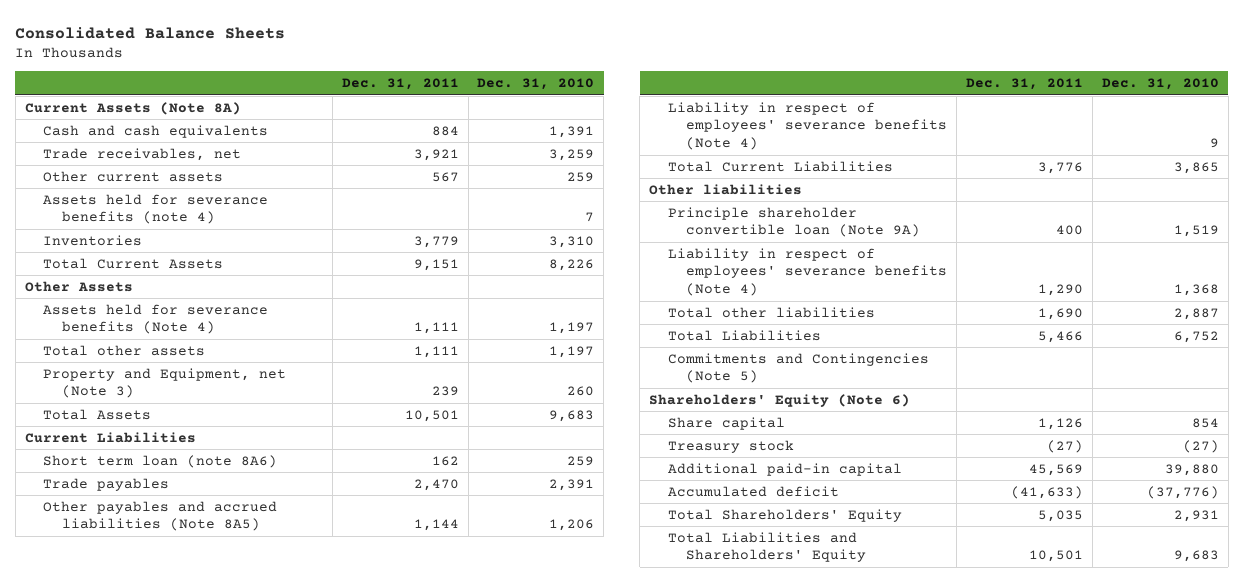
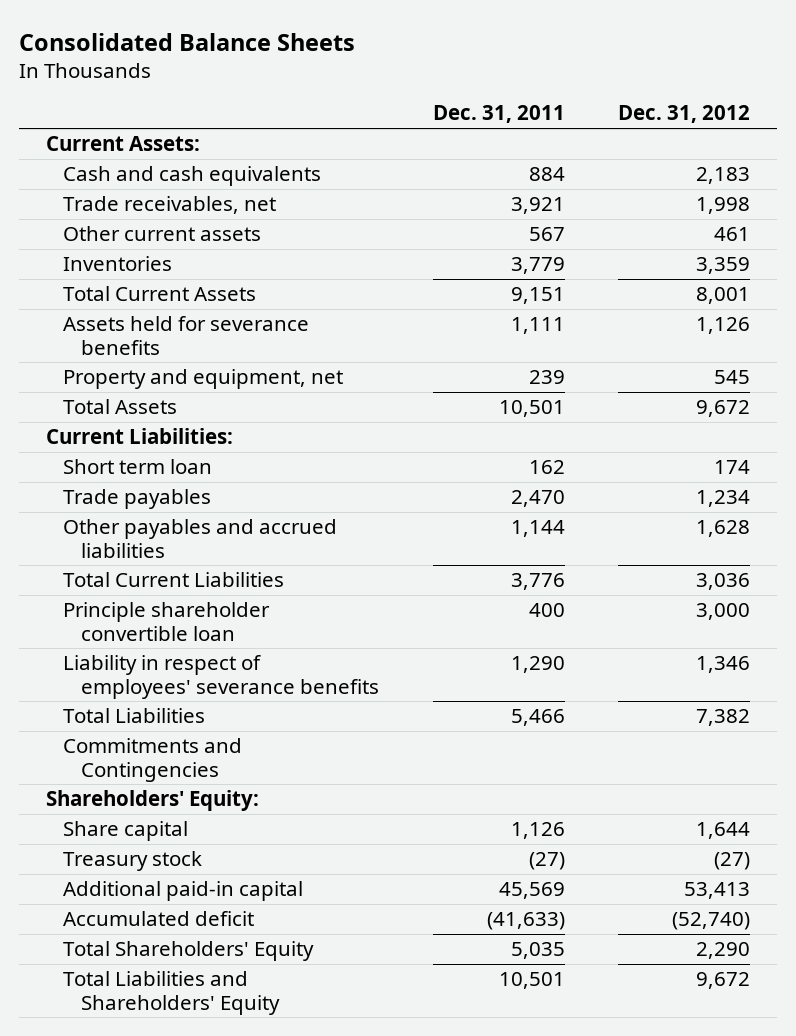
[477,78,595,91] Dec. 31, 2010 -> none
none -> [618,105,751,124] Dec. 31, 2012
[24,101,241,115] Current Assets (Note 8A) -> [45,136,200,152] Current Assets:
[43,193,269,225] Assets held for severance benefits (note 4) -> none
[24,280,133,292] Other Assets -> none
[43,344,206,356] Total other assets -> none
[43,303,269,335] Assets held for severance benefits (Note 4) -> [63,316,310,355] Assets held for severance benefits
[43,367,287,399] Property and Equipment, net (Note 3) -> [63,369,344,390] Property and equipment, net
[24,431,196,443] Current Liabilities -> [45,428,233,445] Current Liabilities:
[43,454,278,468] Short term loan (note 8A6) -> [63,459,213,475] Short term loan
[667,101,948,151] Liability in respect of employees' severance benefits (Note 4) -> none
[43,500,278,532] Other payables and accrued liabilities (Note 8A5) -> [63,519,338,558] Other payables and accrued liabilities
[649,183,803,195] Other liabilities -> none
[667,306,875,318] Total other liabilities -> none
[667,206,921,238] Principle shareholder convertible loan (Note 9A) -> [63,602,271,641] Principle shareholder convertible loan
[667,247,948,297] Liability in respect of employees' severance benefits (Note 4) -> [63,655,379,699] Liability in respect of employees' severance benefits
[667,352,929,384] Commitments and Contingencies (Note 5) -> [63,738,243,782] Commitments and Contingencies
[649,393,911,407] Shareholders' Equity (Note 6) -> [45,790,259,812] Shareholders' Equity:

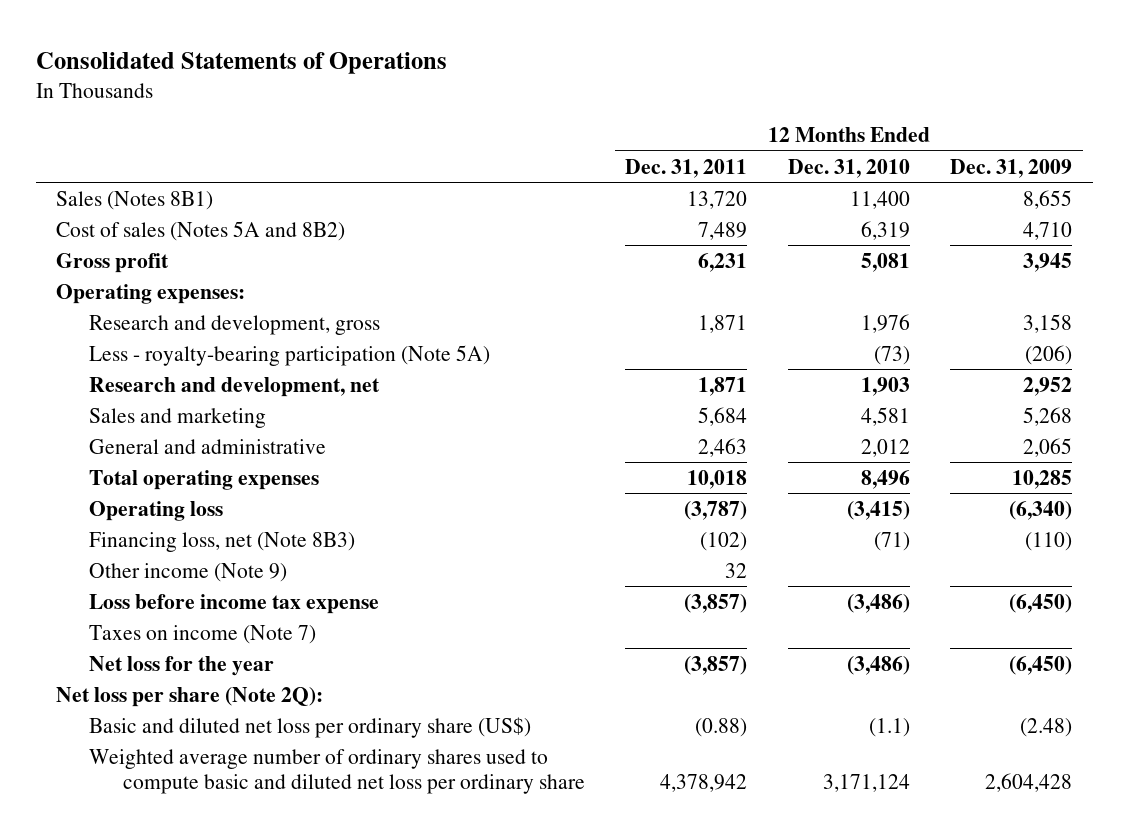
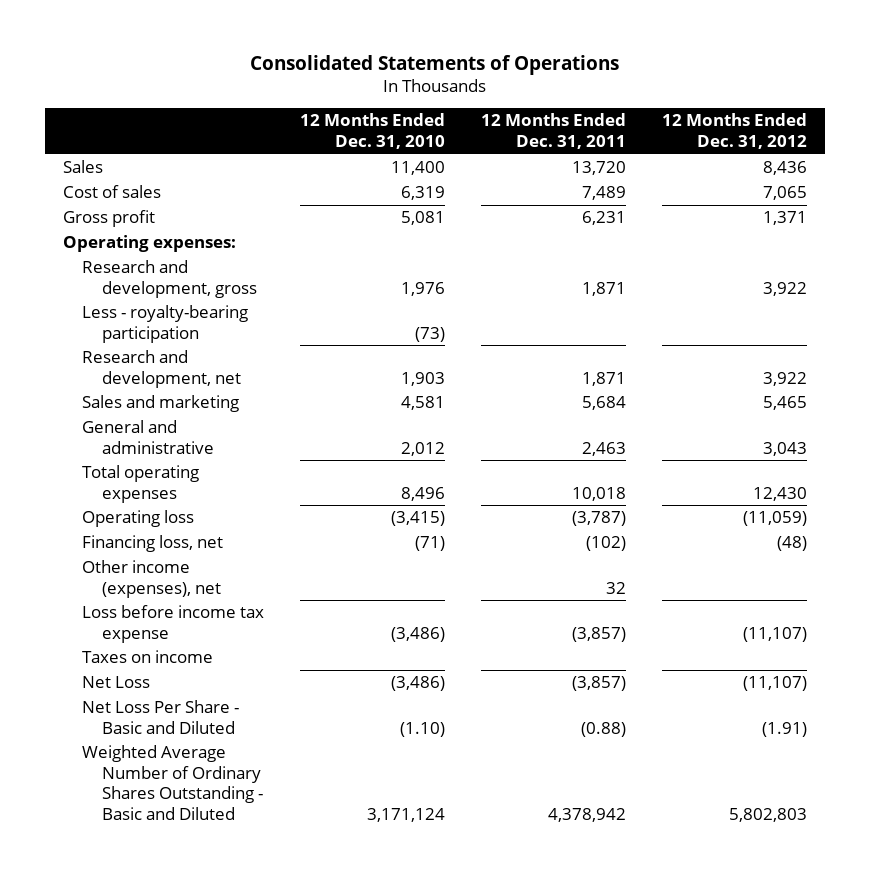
[950,158,1073,178] Dec. 31, 2009 -> none
none -> [662,113,808,150] 12 Months Ended Dec. 31, 2012
[56,190,214,210] Sales (Notes 8B1) -> [62,160,103,174] Sales
[56,220,346,241] Cost of sales (Notes 5A and 8B2) -> [62,185,161,199] Cost of sales
[89,344,491,366] Less - royalty-bearing participation (Note 5A) -> [82,305,249,343] Less - royalty-bearing participation
[89,531,356,552] Financing loss, net (Note 8B3) -> [82,535,224,553] Financing loss, net
[89,562,288,582] Other income (Note 9) -> [82,560,222,598] Other income (expenses), net
[56,686,324,707] Net loss per share (Note 2Q): -> none
[89,624,317,644] Taxes on income (Note 7) -> [82,650,214,664] Taxes on income
[89,655,275,676] Net loss for the year -> [82,676,151,689] Net Loss
[89,716,532,738] Basic and diluted net loss per ordinary share (US$) -> [82,700,240,734] Net Loss Per Share - Basic and Diluted
[868,717,910,737] (1.1) -> [400,721,446,737] (1.10)
[89,748,585,794] Weighted average number of ordinary shares used to compute basic and diluted net loss per ordinary share -> [82,745,264,820] Weighted Average Number of Ordinary Shares Outstanding - Basic and Diluted

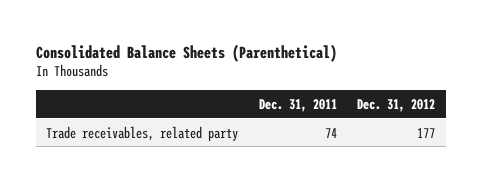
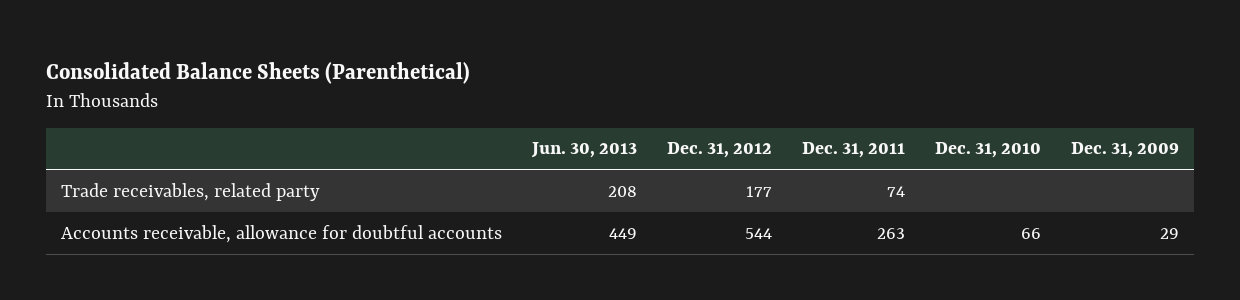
none -> [531,142,638,159] Jun. 30, 2013
none -> [935,142,1042,159] Dec. 31, 2010
none -> [1071,142,1180,159] Dec. 31, 2009
none -> [61,224,503,243] Accounts receivable, allowance for doubtful accounts

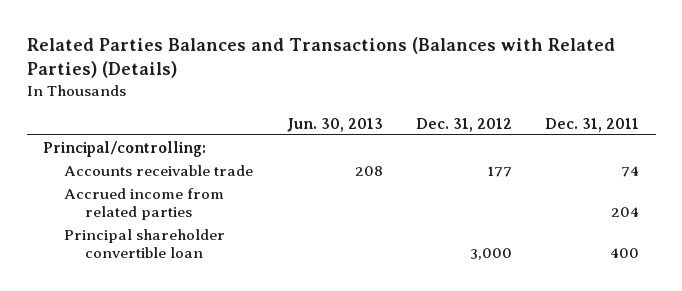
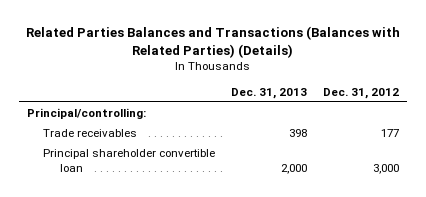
[286,117,383,132] Jun. 30, 2013 -> none
[544,117,639,132] Dec. 31, 2011 -> none
none -> [231,87,308,99] Dec. 31, 2013
[64,187,225,221] Accrued income from related parties -> none
[64,164,254,176] Accounts receivable trade -> [43,129,138,138] Trade receivables

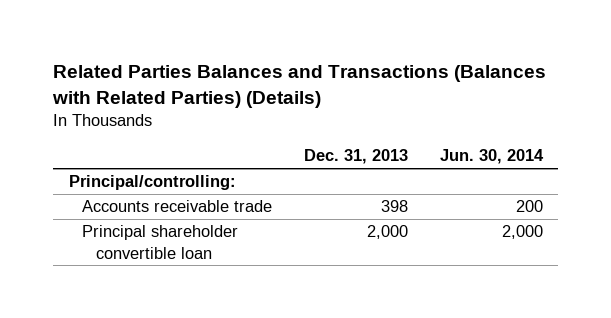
[322,87,399,99] Dec. 31, 2012 -> none
none -> [439,149,544,165] Jun. 30, 2014
[43,129,138,138] Trade receivables -> [82,200,273,213] Accounts receivable trade

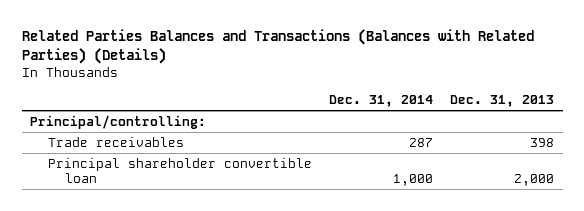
[439,149,544,165] Jun. 30, 2014 -> none
none -> [328,95,433,108] Dec. 31, 2014
[82,200,273,213] Accounts receivable trade -> [47,136,184,147] Trade receivables

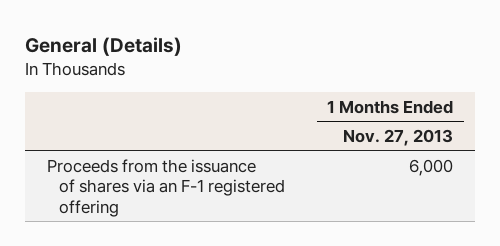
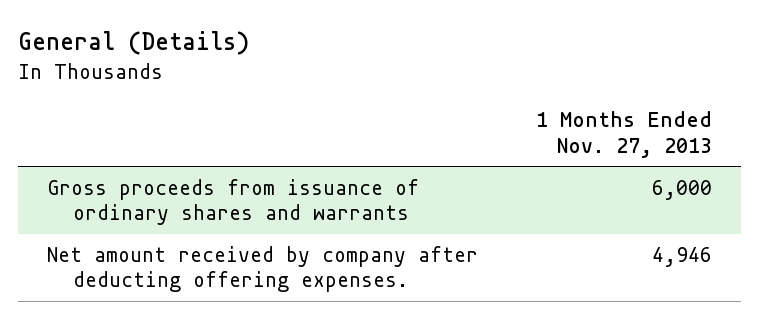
[46,158,285,217] Proceeds from the issuance of shares via an F-1 registered offering -> [46,178,419,226] Gross proceeds from issuance of ordinary shares and warrants
none -> [46,245,478,293] Net amount received by company after deducting offering expenses.

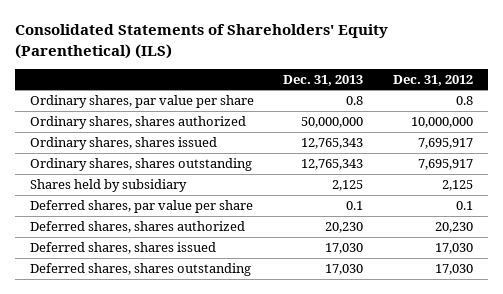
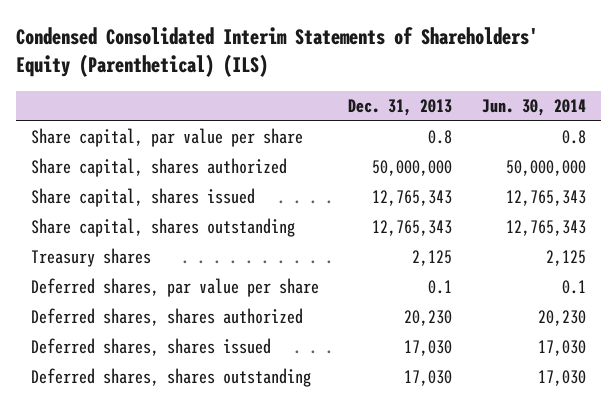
[15,24,389,59] Consolidated Statements of Shareholders' Equity (Parenthetical) (ILS) -> [15,26,538,78] Condensed Consolidated Interim Statements of Shareholders' Equity (Parenthetical) (ILS)
[392,74,473,86] Dec. 31, 2012 -> none
none -> [481,98,586,116] Jun. 30, 2014
[29,95,254,109] Ordinary shares, par value per share -> [30,128,303,148] Share capital, par value per share
[29,116,246,130] Ordinary shares, shares authorized -> [30,158,287,178] Share capital, shares authorized
[29,137,217,151] Ordinary shares, shares issued -> [30,188,255,208] Share capital, shares issued
[29,158,252,172] Ordinary shares, shares outstanding -> [30,218,295,238] Share capital, shares outstanding
[29,179,187,193] Shares held by subsidiary -> [30,248,151,268] Treasury shares

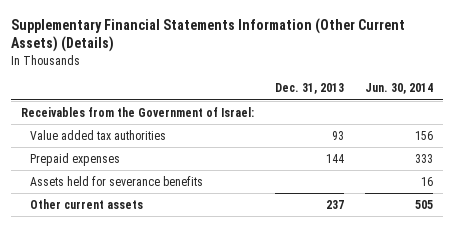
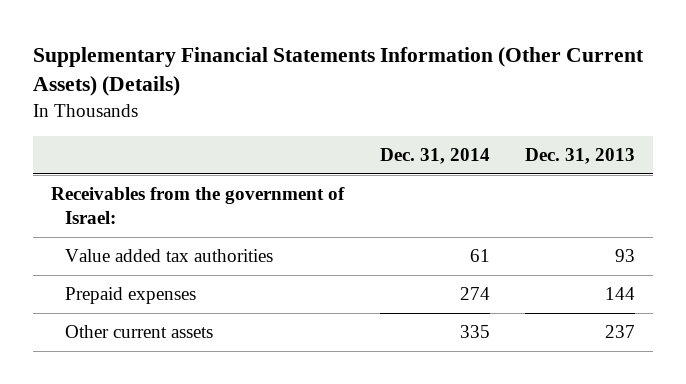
[364,83,433,95] Jun. 30, 2014 -> none
none -> [379,147,490,164] Dec. 31, 2014
[21,106,255,117] Receivables from the Government of Israel: -> [50,187,345,225] Receivables from the government of Israel:
[30,175,204,186] Assets held for severance benefits -> none

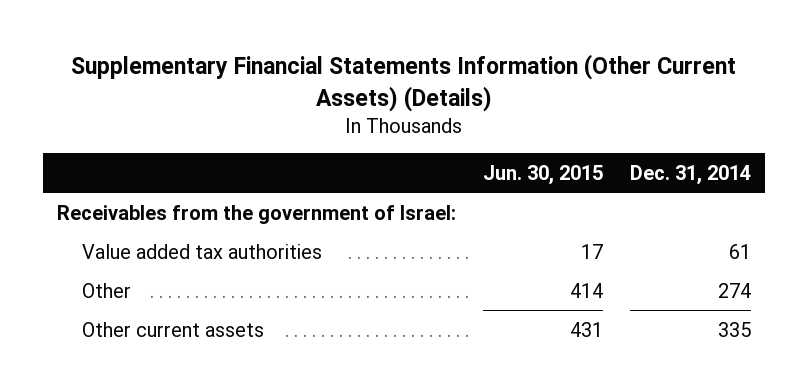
[525,147,636,164] Dec. 31, 2013 -> none
none -> [483,164,604,185] Jun. 30, 2015
[64,287,196,305] Prepaid expenses -> [82,282,132,298] Other

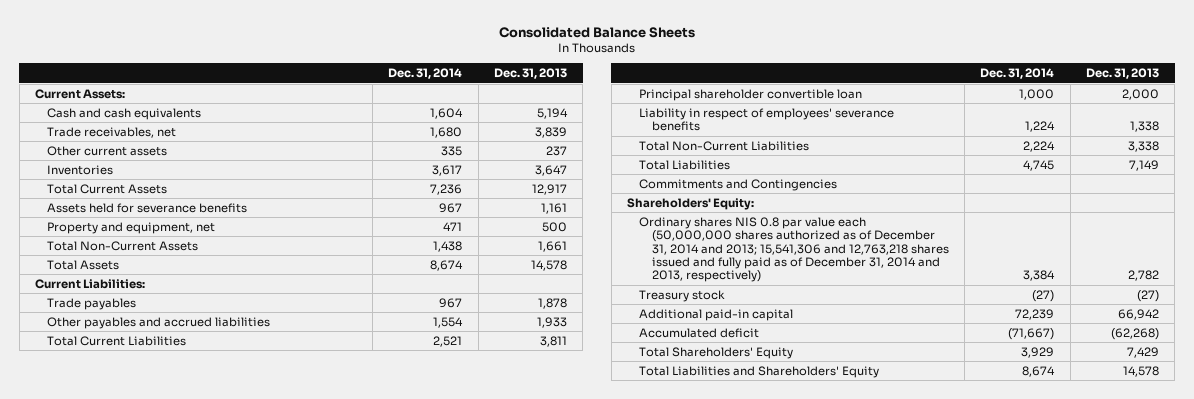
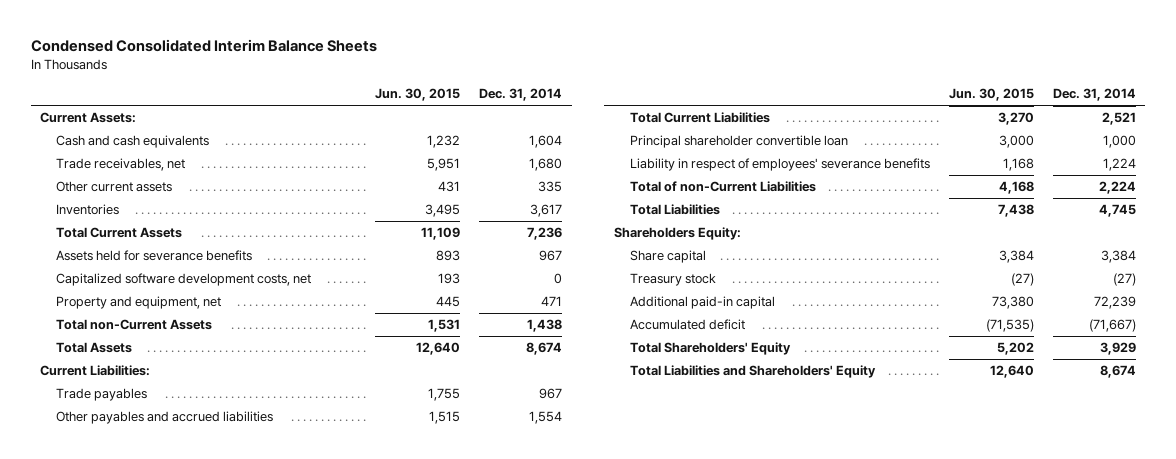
[498,26,695,38] Consolidated Balance Sheets -> [30,39,377,53] Condensed Consolidated Interim Balance Sheets
[493,68,567,80] Dec. 31, 2013 -> none
none -> [375,88,461,102] Jun. 30, 2015
none -> [56,273,312,287] Capitalized software development costs, net
[47,240,199,251] Total Non-Current Assets -> [56,319,213,331] Total non-Current Assets
[639,140,810,151] Total Non-Current Liabilities -> [629,181,816,193] Total of non-Current Liabilities
[639,178,838,191] Commitments and Contingencies -> none
[626,197,754,210] Shareholders' Equity: -> [613,227,741,241] Shareholders Equity:
[639,216,949,283] Ordinary shares NIS 0.8 par value each (50,000,000 shares authorized as of December 31, 2014 and 2013; 15,541,306 and 12,763,218 shares issued and fully paid as of December 31, 2014 and 2013, respectively) -> [629,250,706,264] Share capital

